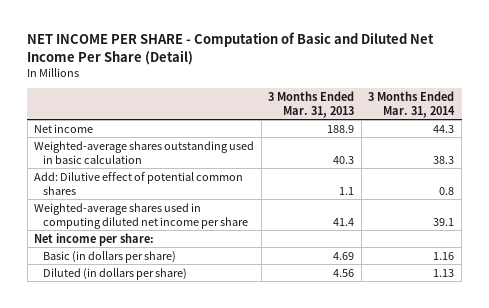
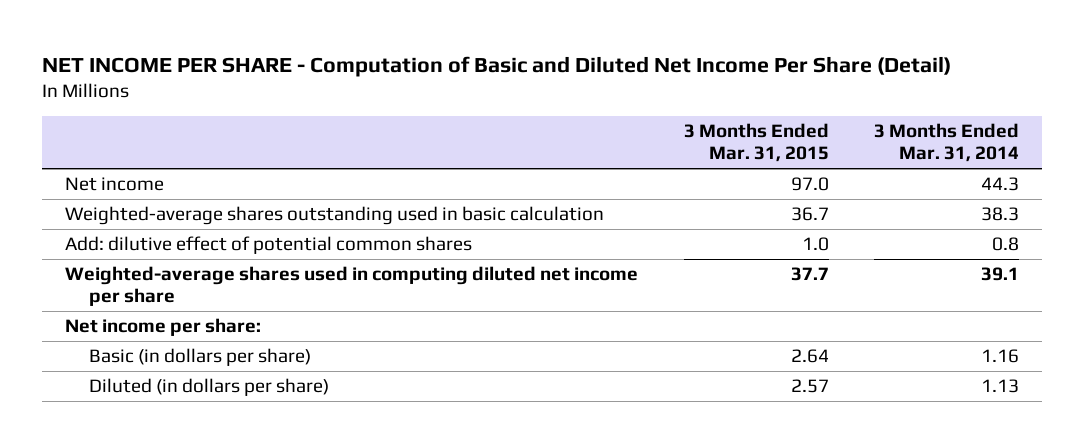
[268,90,355,118] 3 Months Ended Mar. 31, 2013 -> none
none -> [683,123,829,163] 3 Months Ended Mar. 31, 2015
[34,171,244,195] Add: Dilutive effect of potential common shares -> [65,236,473,255] Add: dilutive effect of potential common shares

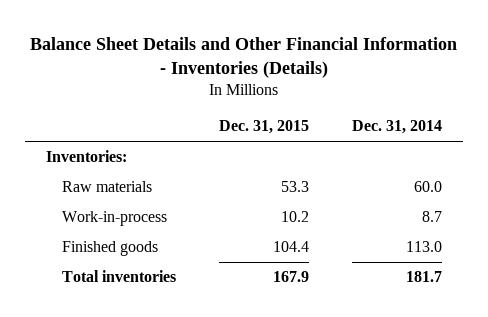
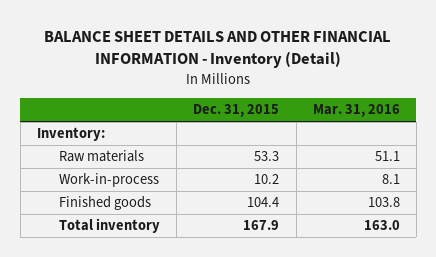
[29,36,457,78] Balance Sheet Details and Other Financial Information - Inventories (Details) -> [44,31,392,69] BALANCE SHEET DETAILS AND OTHER FINANCIAL INFORMATION - Inventory (Detail)
[351,120,442,135] Dec. 31, 2014 -> none
none -> [312,104,400,118] Mar. 31, 2016
[46,150,128,163] Inventories: -> none
none -> [36,127,105,142] Inventory:
[62,270,177,283] Total inventories -> [59,218,161,234] Total inventory

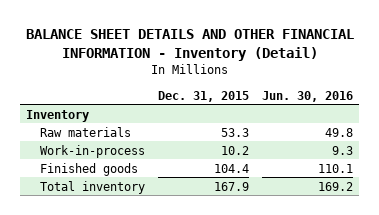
[312,104,400,118] Mar. 31, 2016 -> none
none -> [261,90,353,102] Jun. 30, 2016
[36,127,105,142] Inventory: -> [26,109,90,122] Inventory

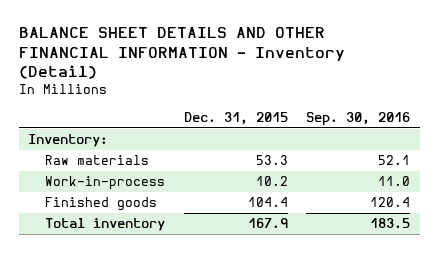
[261,90,353,102] Jun. 30, 2016 -> none
none -> [306,111,411,126] Sep. 30, 2016
[26,109,90,122] Inventory -> [28,134,109,148] Inventory:

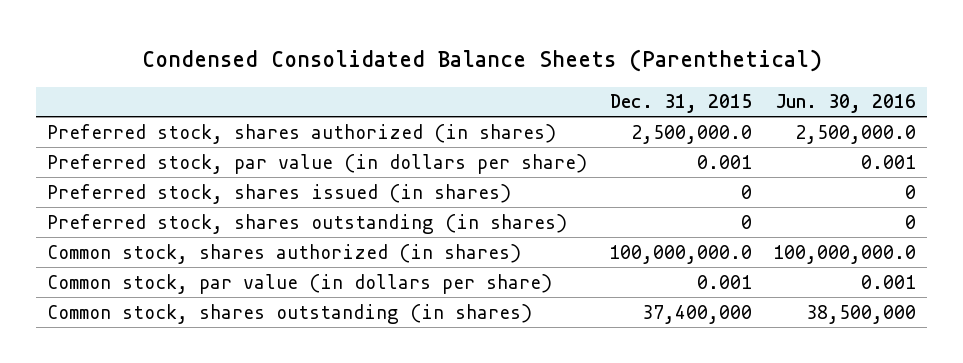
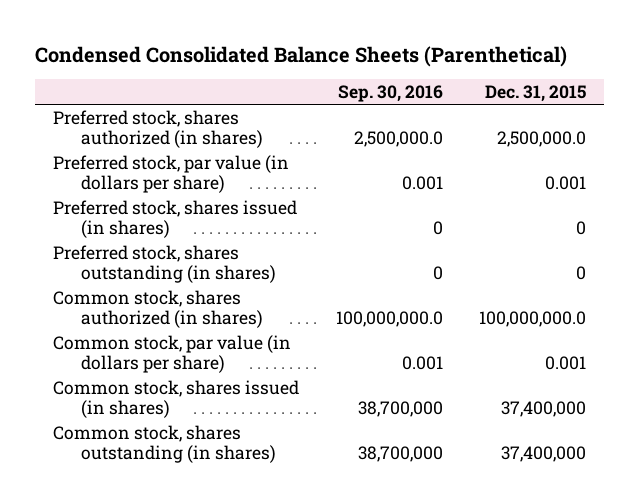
[775,94,916,114] Jun. 30, 2016 -> none
none -> [337,85,443,103] Sep. 30, 2016
none -> [53,379,300,419] Common stock, shares issued (in shares)

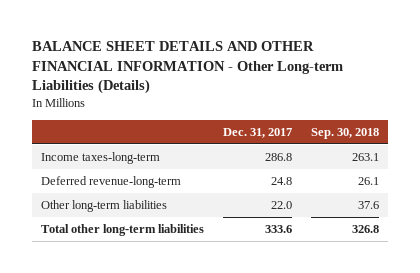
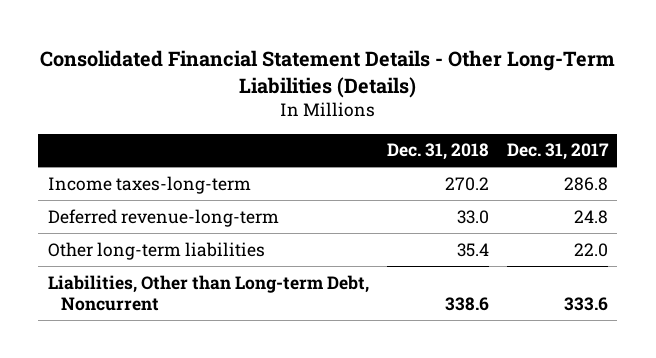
[31,41,343,95] BALANCE SHEET DETAILS AND OTHER FINANCIAL INFORMATION - Other Long-term Liabilities (Details) -> [39,49,615,98] Consolidated Financial Statement Details - Other Long-Term Liabilities (Details)
[310,127,379,139] Sep. 30, 2018 -> none
none -> [386,143,489,161] Dec. 31, 2018
[41,224,205,237] Total other long-term liabilities -> [47,274,369,312] Liabilities, Other than Long-term Debt, Noncurrent

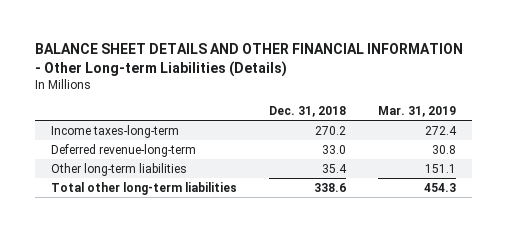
[39,49,615,98] Consolidated Financial Statement Details - Other Long-Term Liabilities (Details) -> [35,43,464,77] BALANCE SHEET DETAILS AND OTHER FINANCIAL INFORMATION - Other Long-term Liabilities (Details)
[507,143,610,161] Dec. 31, 2017 -> none
none -> [378,105,457,117] Mar. 31, 2019
[47,274,369,312] Liabilities, Other than Long-term Debt, Noncurrent -> [51,181,238,195] Total other long-term liabilities

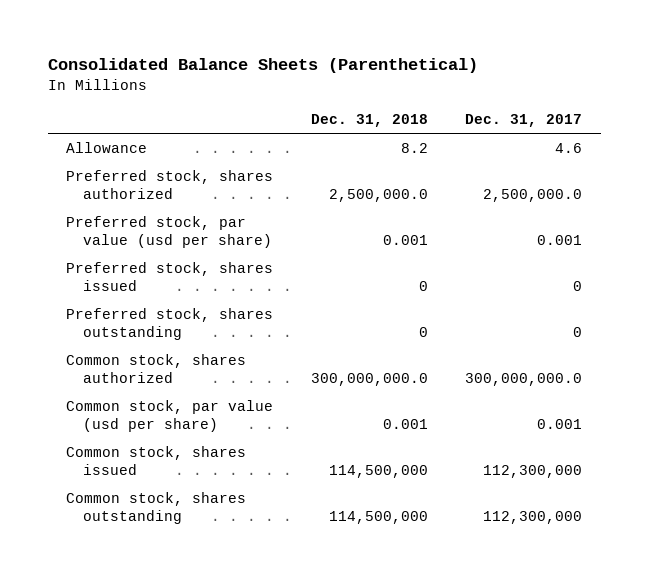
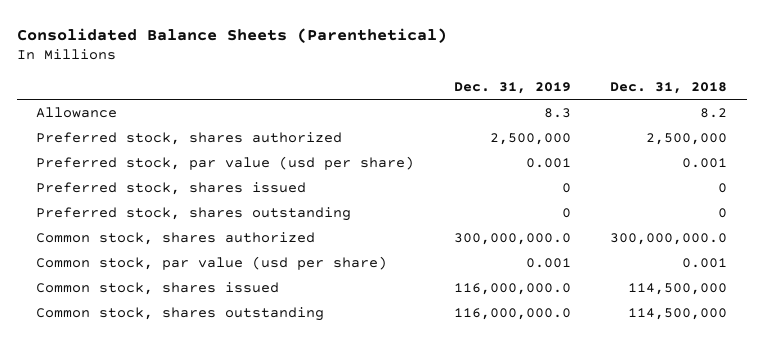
[464,114,582,128] Dec. 31, 2017 -> none
none -> [453,82,571,95] Dec. 31, 2019
[328,189,428,203] 2,500,000.0 -> [646,132,728,145] 2,500,000

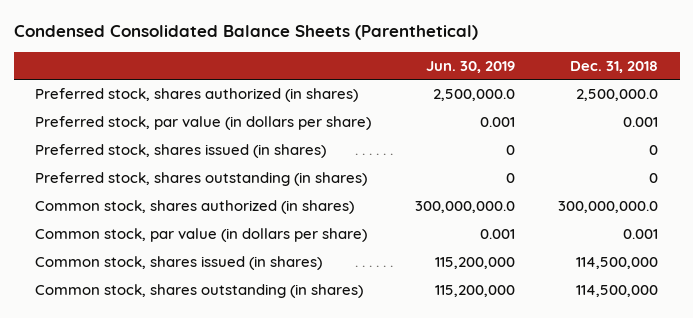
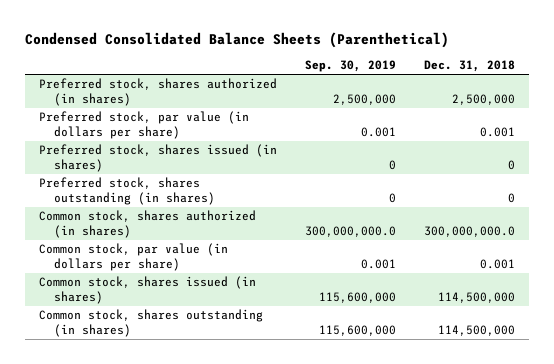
[425,60,515,73] Jun. 30, 2019 -> none
none -> [305,60,397,73] Sep. 30, 2019
[575,89,658,102] 2,500,000.0 -> [452,94,516,106] 2,500,000

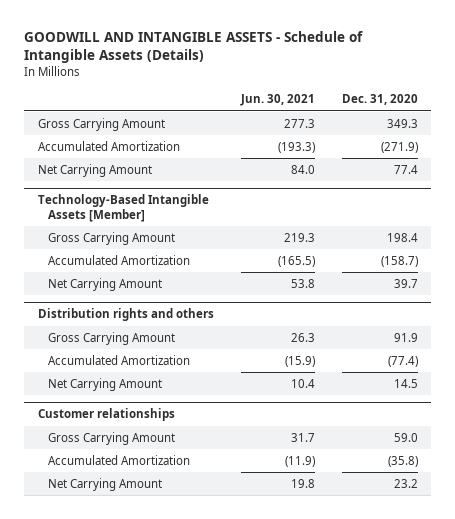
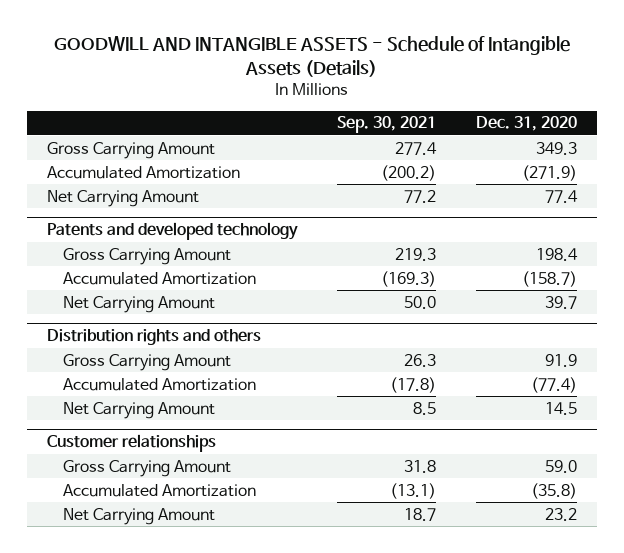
[239,94,315,107] Jun. 30, 2021 -> none
none -> [337,116,437,134] Sep. 30, 2021
[37,194,209,222] Technology-Based Intangible Assets [Member] -> [46,222,298,241] Patents and developed technology

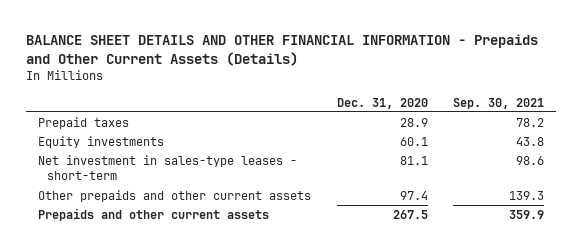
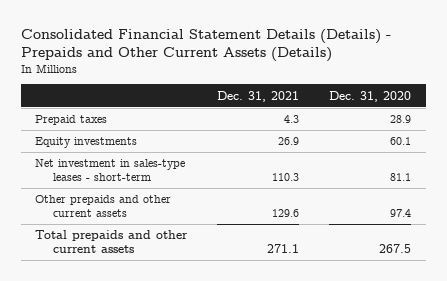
[25,33,538,66] BALANCE SHEET DETAILS AND OTHER FINANCIAL INFORMATION - Prepaids and Other Current Assets (Details) -> [20,28,391,62] Consolidated Financial Statement Details (Details) - Prepaids and Other Current Assets (Details)
[452,97,544,109] Sep. 30, 2021 -> none
none -> [217,90,300,102] Dec. 31, 2021
[38,208,270,222] Prepaids and other current assets -> [35,230,189,253] Total prepaids and other current assets

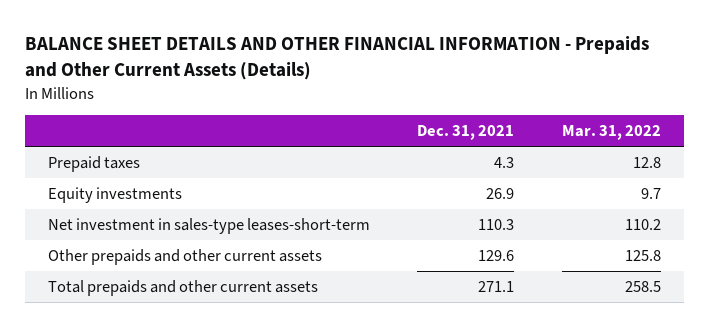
[20,28,391,62] Consolidated Financial Statement Details (Details) - Prepaids and Other Current Assets (Details) -> [24,36,649,81] BALANCE SHEET DETAILS AND OTHER FINANCIAL INFORMATION - Prepaids and Other Current Assets (Details)
[329,90,412,102] Dec. 31, 2020 -> none
none -> [561,125,661,141] Mar. 31, 2022
[35,159,186,181] Net investment in sales-type leases - short-term -> [48,217,371,234] Net investment in sales-type leases-short-term

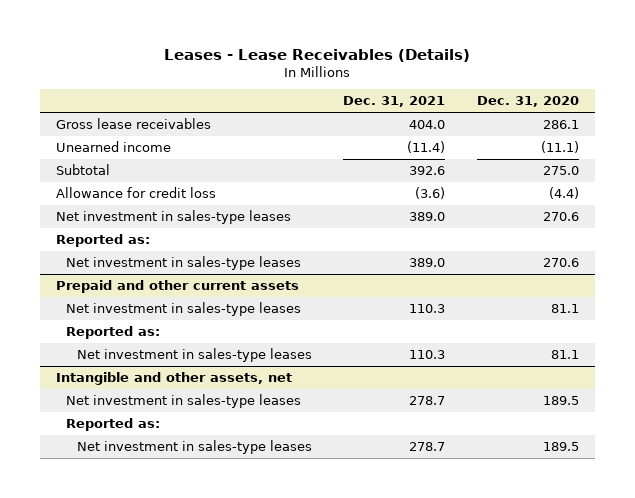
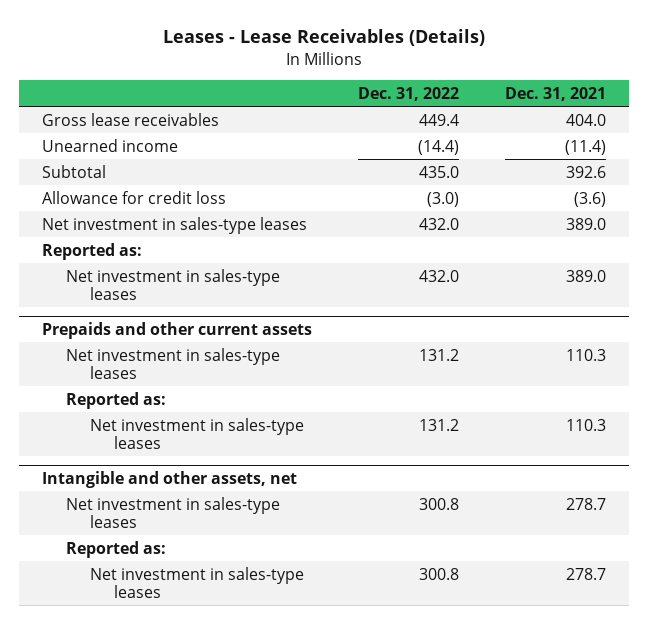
[476,96,579,108] Dec. 31, 2020 -> none
none -> [358,87,460,102] Dec. 31, 2022
[56,279,300,293] Prepaid and other current assets -> [42,321,313,339] Prepaids and other current assets

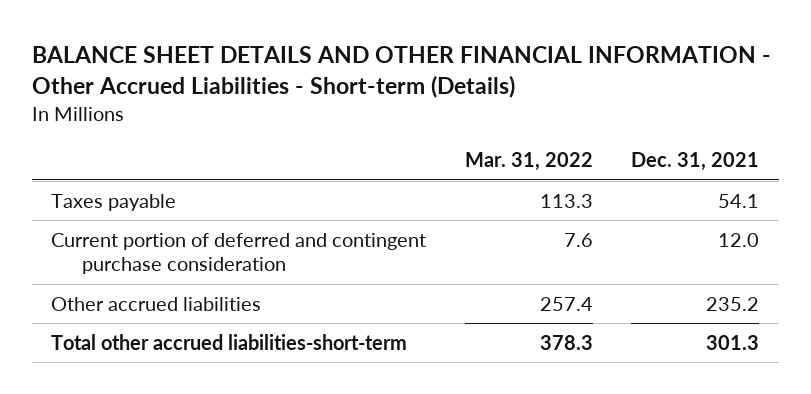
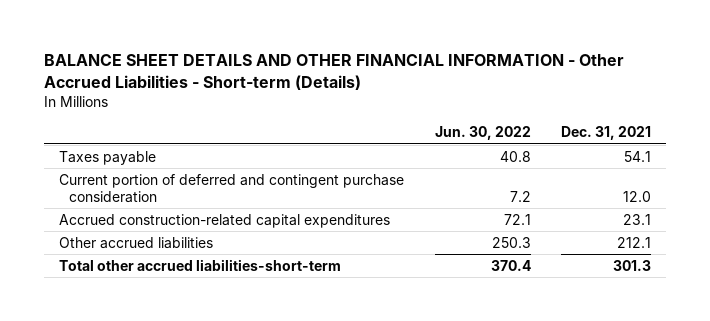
[464,152,593,172] Mar. 31, 2022 -> none
none -> [434,126,531,141] Jun. 30, 2022
none -> [59,213,391,228] Accrued construction-related capital expenditures
[706,296,760,311] 235.2 -> [617,236,652,248] 212.1

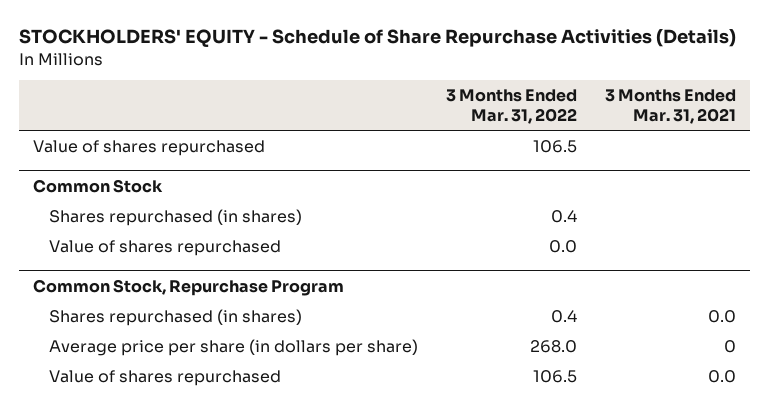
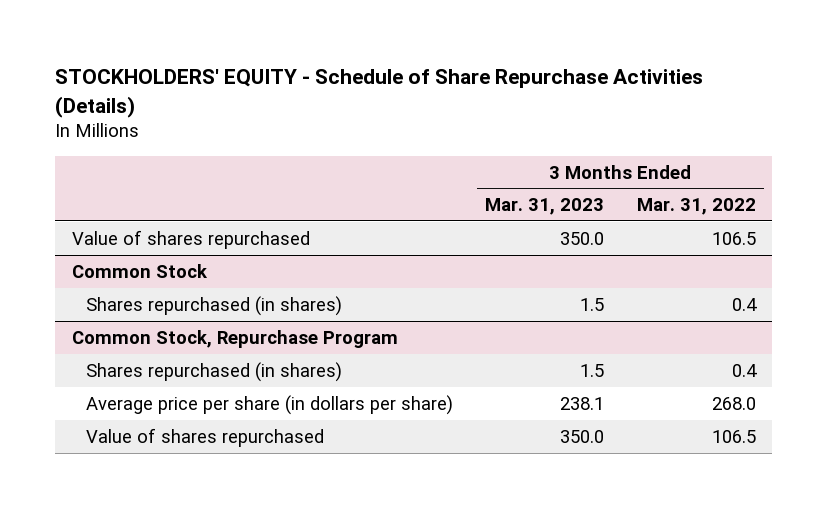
[604,89,736,124] 3 Months Ended Mar. 31, 2021 -> none
none -> [485,198,605,216] Mar. 31, 2023
[49,239,282,256] Value of shares repurchased -> none

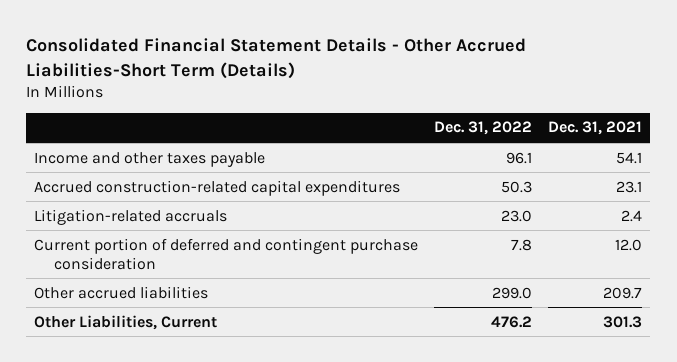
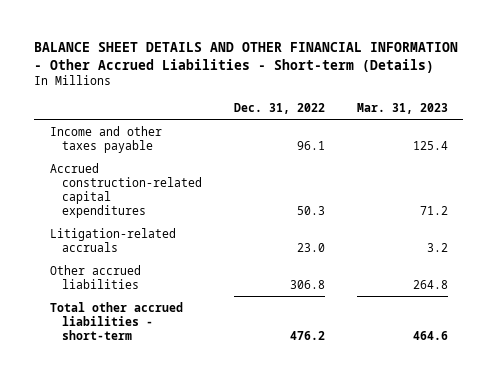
[26,37,527,79] Consolidated Financial Statement Details - Other Accrued Liabilities-Short Term (Details) -> [34,41,459,73] BALANCE SHEET DETAILS AND OTHER FINANCIAL INFORMATION - Other Accrued Liabilities - Short-term (Details)
[548,121,643,136] Dec. 31, 2021 -> none
none -> [356,102,448,114] Mar. 31, 2023
[34,237,419,270] Current portion of deferred and contingent purchase consideration -> none
[492,286,533,299] 299.0 -> [290,279,326,289] 306.8
[34,314,218,330] Other Liabilities, Current -> [50,301,184,340] Total other accrued liabilities - short-term

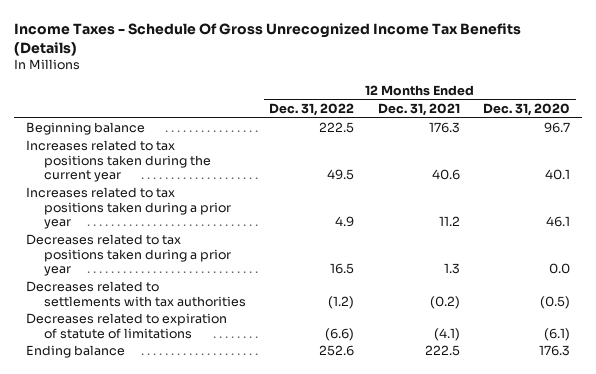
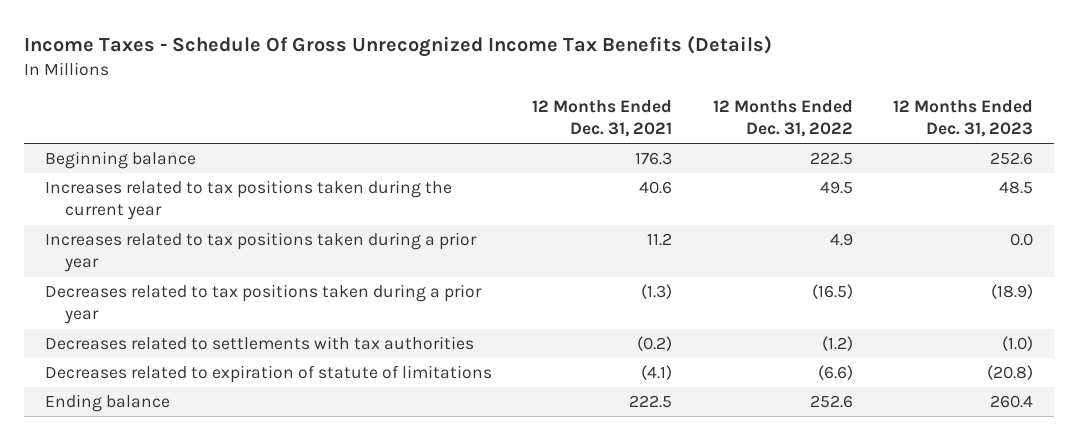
[482,103,570,117] Dec. 31, 2020 -> none
none -> [893,100,1034,138] 12 Months Ended Dec. 31, 2023
[330,263,355,275] 16.5 -> [811,284,853,300] (16.5)
[443,263,460,275] 1.3 -> [641,284,673,300] (1.3)

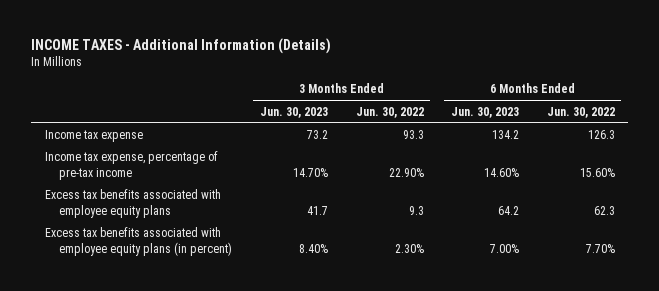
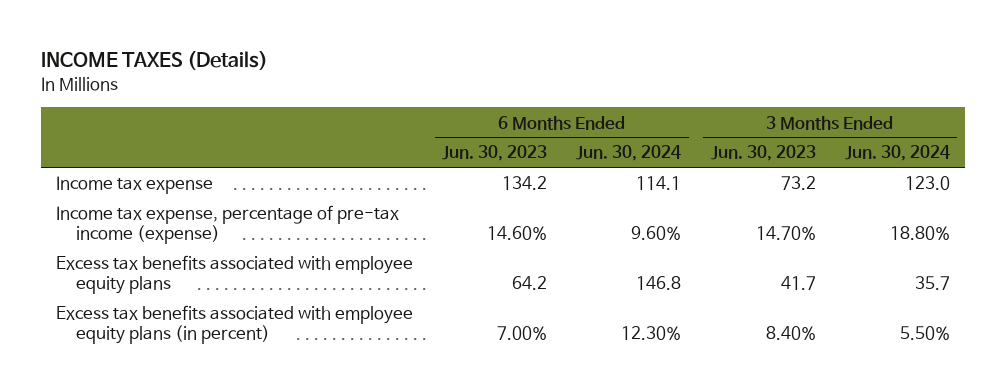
[30,37,331,54] INCOME TAXES - Additional Information (Details) -> [40,51,268,71] INCOME TAXES (Details)
[355,106,424,118] Jun. 30, 2022 -> none
[546,106,615,118] Jun. 30, 2022 -> none
none -> [576,145,682,162] Jun. 30, 2024
none -> [844,145,950,162] Jun. 30, 2024
[44,151,218,180] Income tax expense, percentage of pre-tax income -> [55,205,399,244] Income tax expense, percentage of pre-tax income (expense)

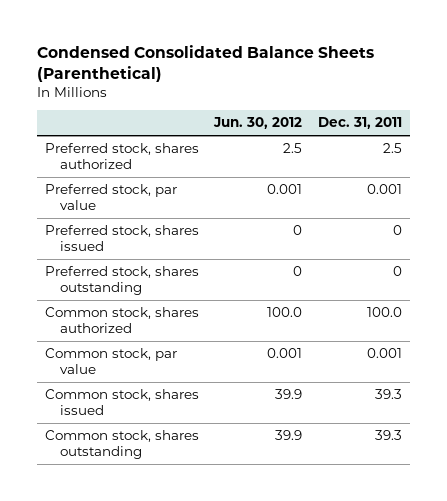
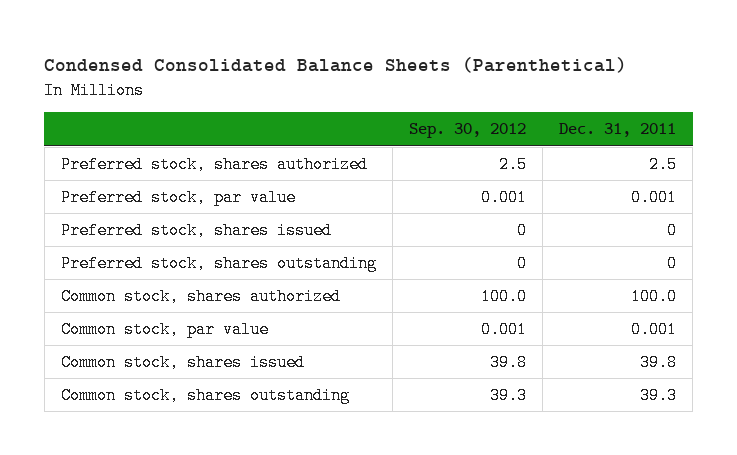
[213,117,303,130] Jun. 30, 2012 -> none
none -> [409,123,527,139] Sep. 30, 2012
[374,389,402,400] 39.3 -> [640,354,678,372] 39.8

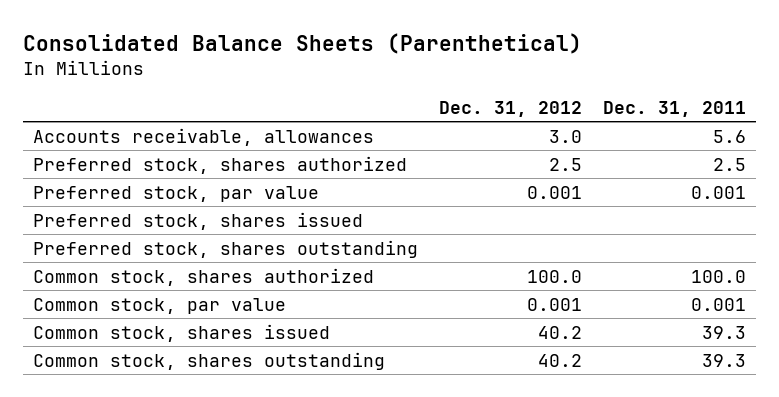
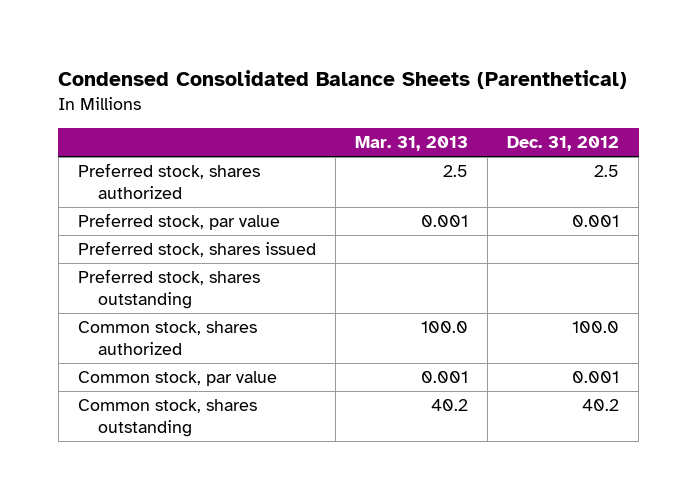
[22,32,582,54] Consolidated Balance Sheets (Parenthetical) -> [58,69,628,89] Condensed Consolidated Balance Sheets (Parenthetical)
[602,101,746,118] Dec. 31, 2011 -> none
none -> [354,136,468,152] Mar. 31, 2013
[33,127,375,146] Accounts receivable, allowances -> none
[33,323,331,342] Common stock, shares issued -> none

